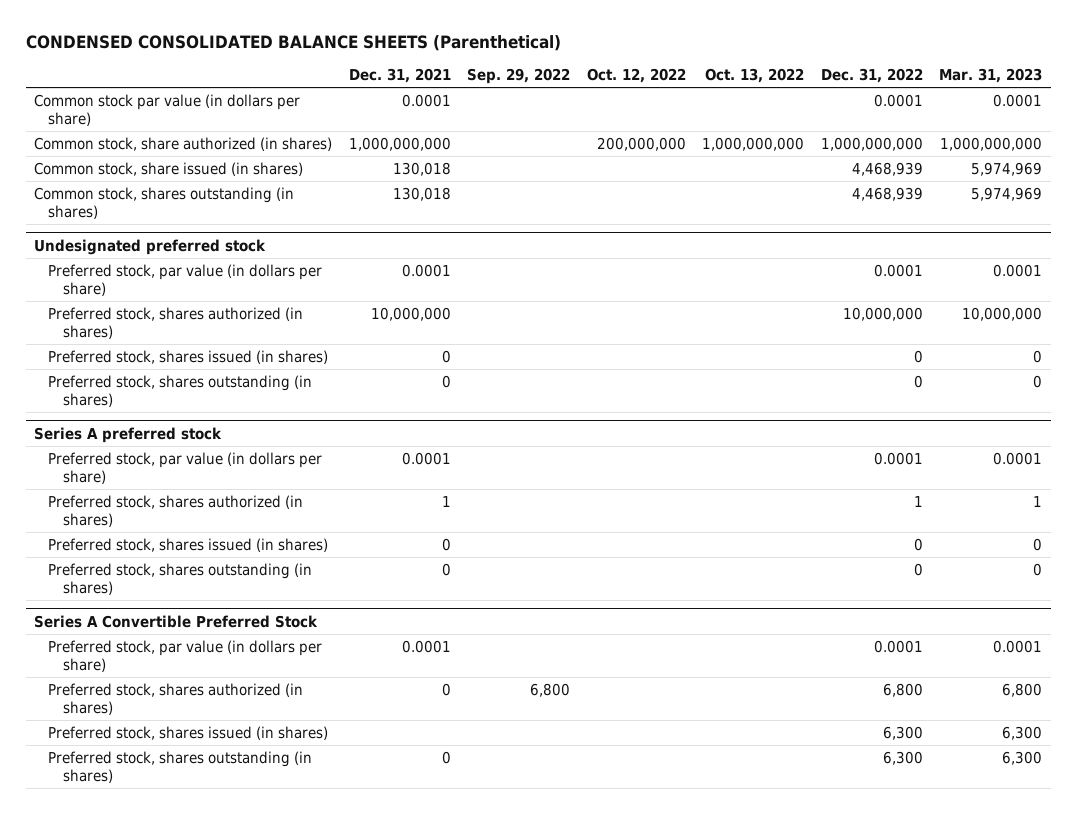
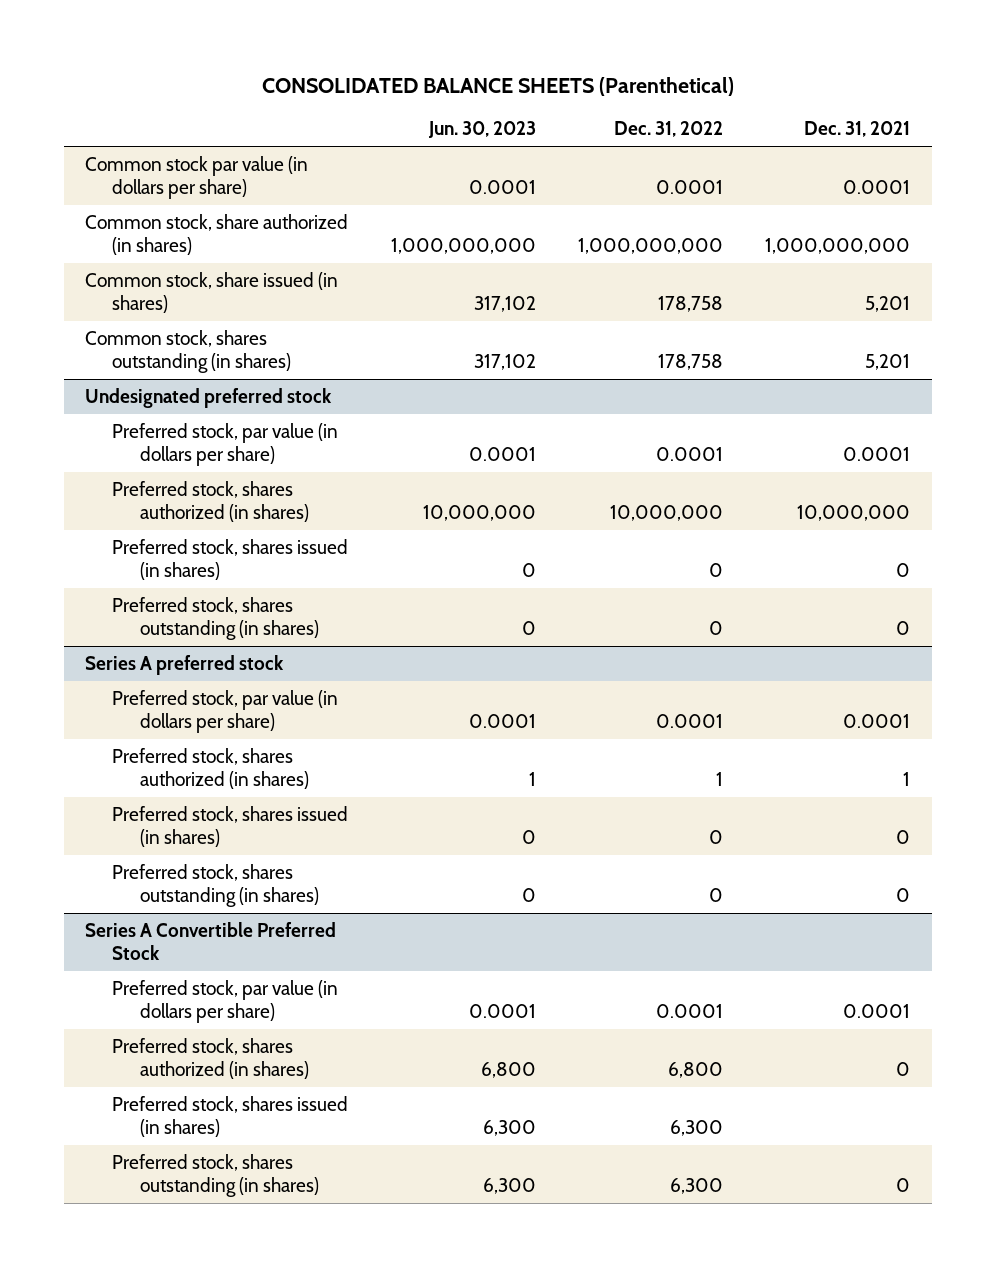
[25,35,561,52] CONDENSED CONSOLIDATED BALANCE SHEETS (Parenthetical) -> [261,76,734,96] CONSOLIDATED BALANCE SHEETS (Parenthetical)
[467,68,571,85] Sep. 29, 2022 -> none
[586,68,686,84] Oct. 12, 2022 -> none
[705,68,805,84] Oct. 13, 2022 -> none
[939,68,1043,84] Mar. 31, 2023 -> none
none -> [427,121,536,139] Jun. 30, 2023
[392,161,451,176] 130,018 -> [865,295,911,312] 5,201
[851,161,923,176] 4,468,939 -> [657,295,723,312] 178,758
[392,186,451,201] 130,018 -> [865,353,911,370] 5,201
[851,186,923,201] 4,468,939 -> [657,353,723,370] 178,758

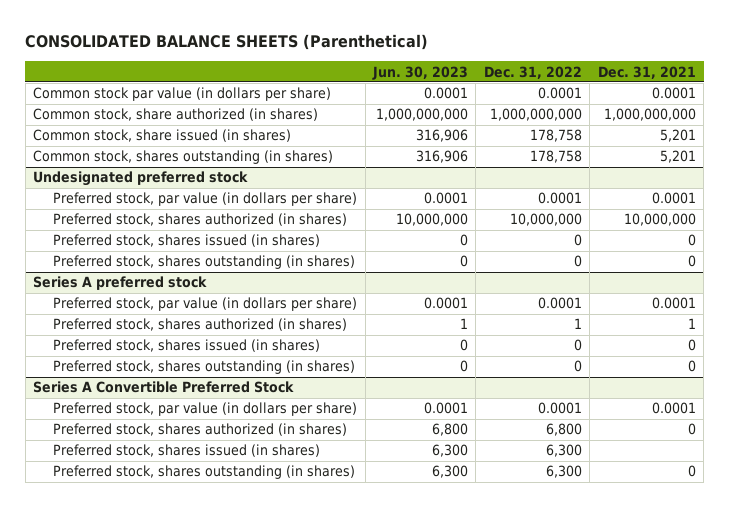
[473,295,536,312] 317,102 -> [416,129,469,143] 316,906
[473,353,536,370] 317,102 -> [416,150,469,164] 316,906

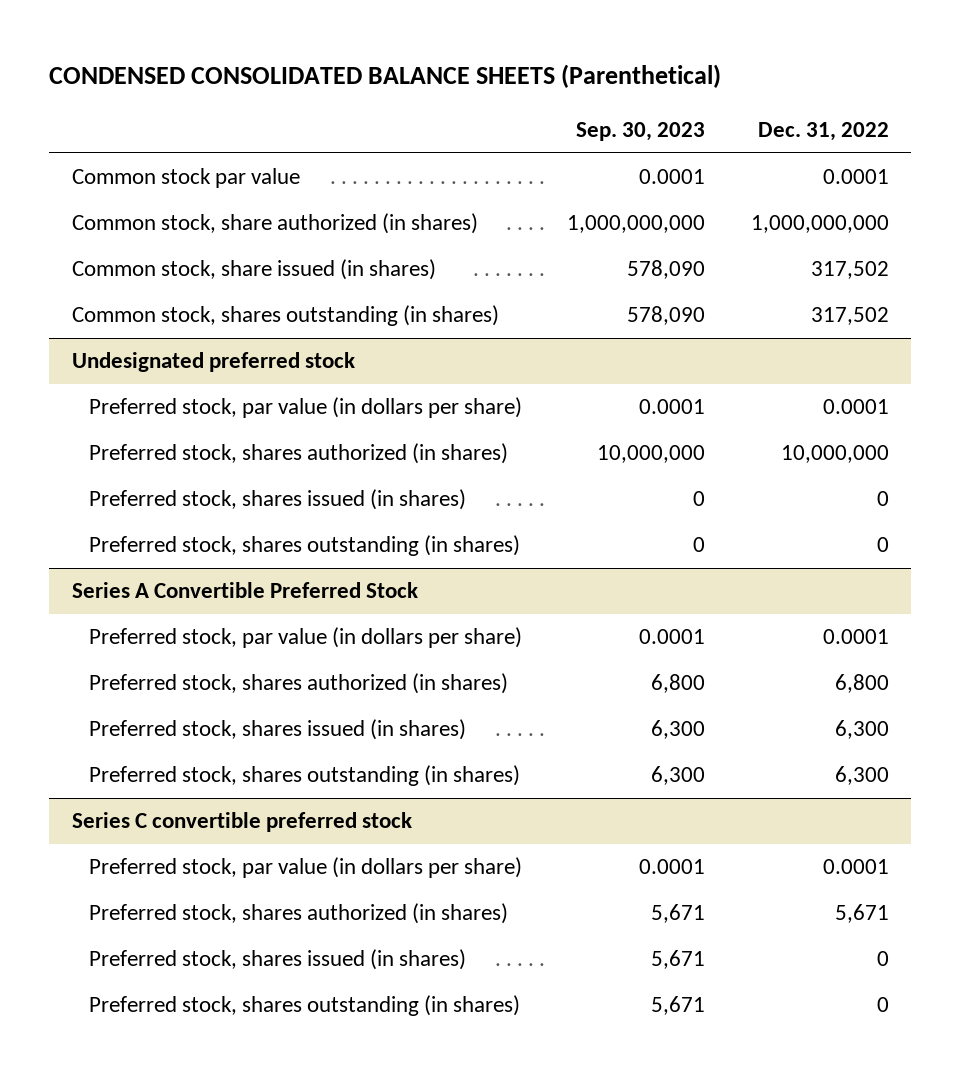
[25,34,429,51] CONSOLIDATED BALANCE SHEETS (Parenthetical) -> [49,64,722,89] CONDENSED CONSOLIDATED BALANCE SHEETS (Parenthetical)
[372,65,469,80] Jun. 30, 2023 -> none
[597,65,696,79] Dec. 31, 2021 -> none
none -> [576,122,706,142] Sep. 30, 2023
[33,87,332,102] Common stock par value (in dollars per share) -> [71,168,300,189] Common stock par value
[529,129,582,143] 178,758 -> [810,261,889,280] 317,502
[529,150,582,164] 178,758 -> [810,307,889,326] 317,502
[33,276,208,291] Series A preferred stock -> none
[53,297,358,312] Preferred stock, par value (in dollars per share) -> none
[53,318,348,332] Preferred stock, shares authorized (in shares) -> none
[53,339,321,353] Preferred stock, shares issued (in shares) -> none
[53,360,356,375] Preferred stock, shares outstanding (in shares) -> none
none -> [71,812,412,833] Series C convertible preferred stock
none -> [88,857,522,879] Preferred stock, par value (in dollars per share)
none -> [88,903,508,925] Preferred stock, shares authorized (in shares)
none -> [88,949,466,971] Preferred stock, shares issued (in shares)
none -> [88,995,520,1017] Preferred stock, shares outstanding (in shares)

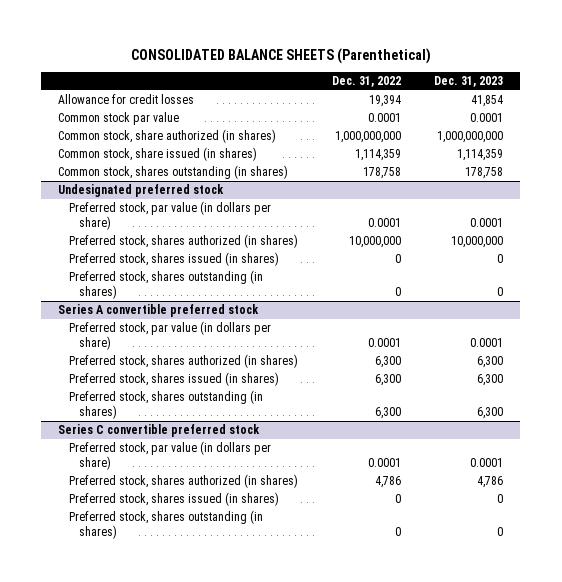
[49,64,722,89] CONDENSED CONSOLIDATED BALANCE SHEETS (Parenthetical) -> [130,47,431,64] CONSOLIDATED BALANCE SHEETS (Parenthetical)
[576,122,706,142] Sep. 30, 2023 -> none
none -> [434,76,504,88] Dec. 31, 2023
none -> [58,94,195,105] Allowance for credit losses
[810,261,889,280] 317,502 -> [354,149,401,162] 1,114,359
[810,307,889,326] 317,502 -> [362,167,401,180] 178,758
[71,582,418,599] Series A Convertible Preferred Stock -> [58,304,260,318] Series A convertible preferred stock
[834,674,889,694] 6,800 -> [374,356,401,369] 6,300
[834,904,889,924] 5,671 -> [374,476,401,489] 4,786

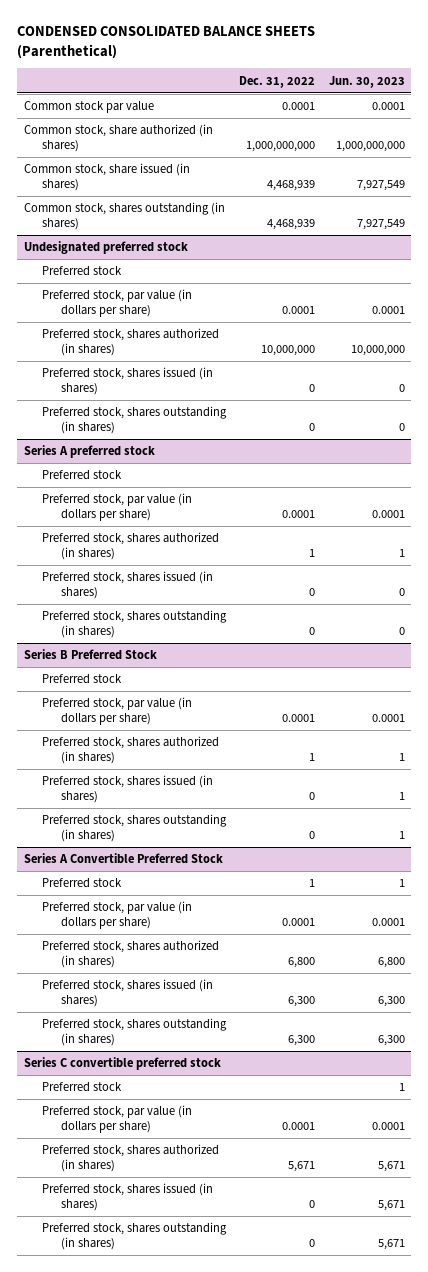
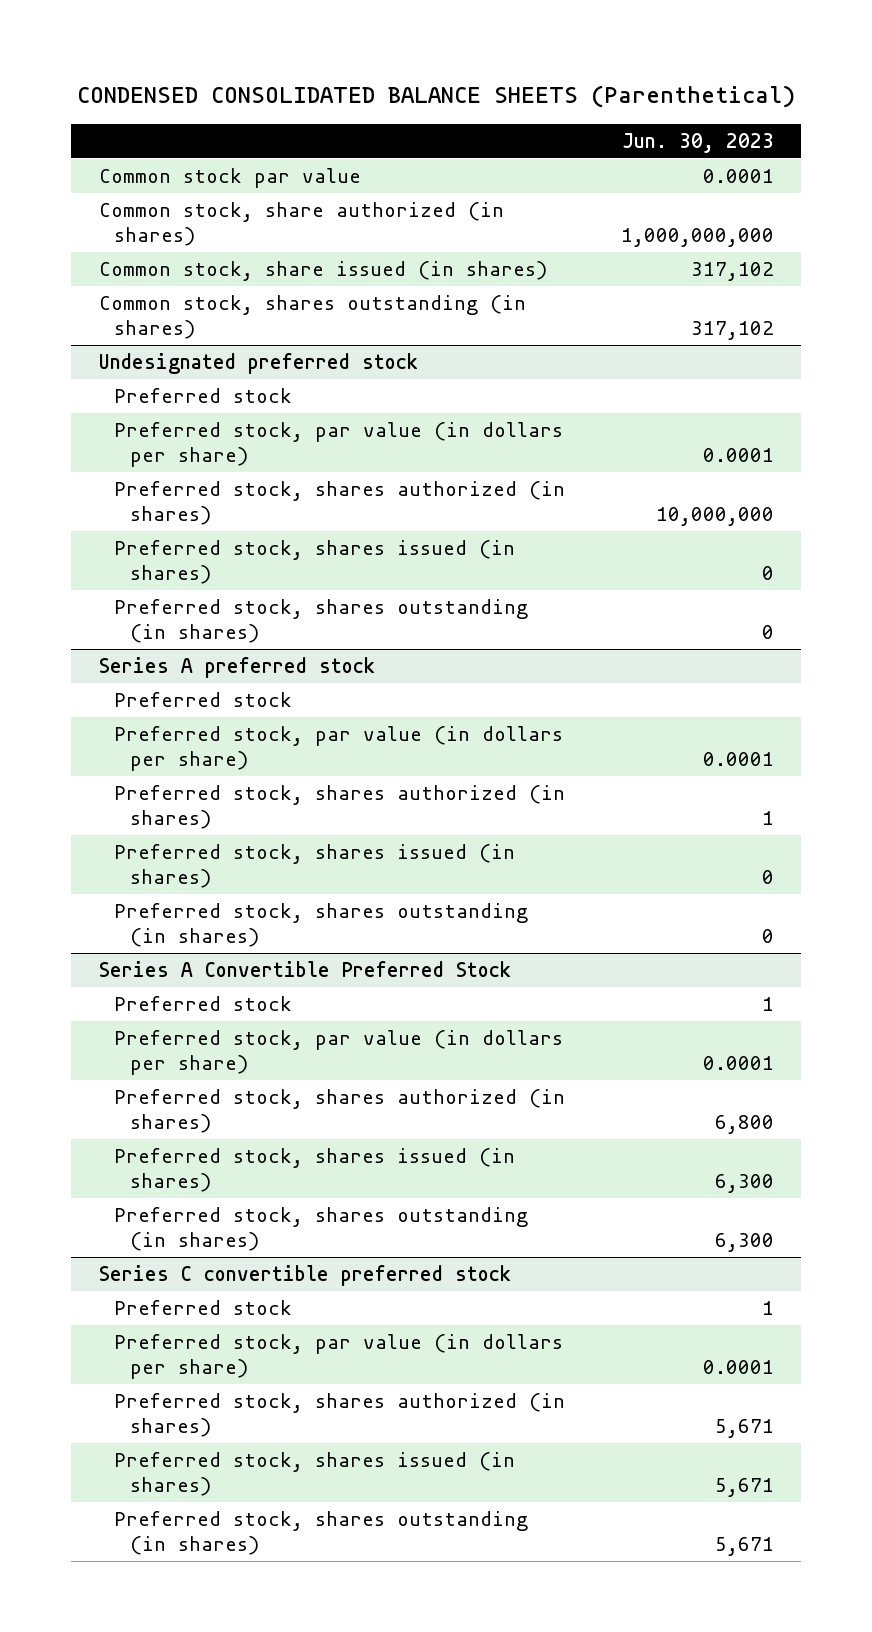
[239,75,316,88] Dec. 31, 2022 -> none
[356,179,405,191] 7,927,549 -> [690,262,774,282] 317,102
[356,218,405,230] 7,927,549 -> [690,321,774,341] 317,102
[23,649,157,661] Series B Preferred Stock -> none
[42,674,123,685] Preferred stock -> none
[42,697,193,725] Preferred stock, par value (in dollars per share) -> none
[42,736,220,764] Preferred stock, shares authorized (in shares) -> none
[42,775,214,803] Preferred stock, shares issued (in shares) -> none
[42,814,228,842] Preferred stock, shares outstanding (in shares) -> none

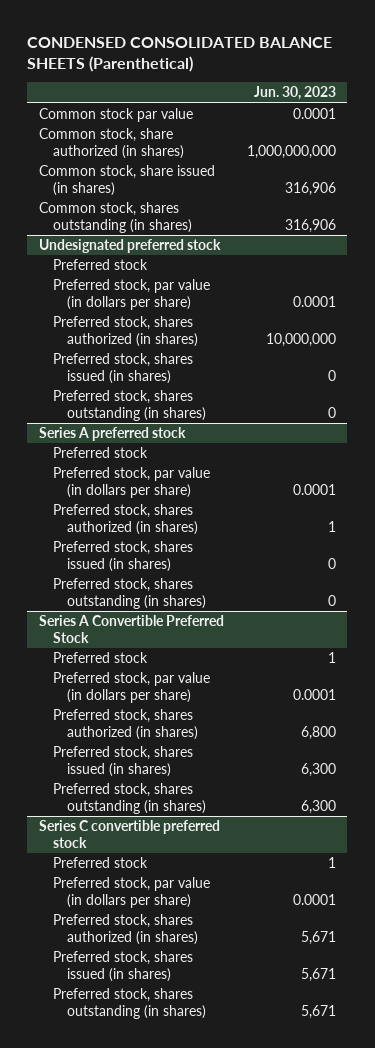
[690,262,774,282] 317,102 -> [284,181,336,196] 316,906
[690,321,774,341] 317,102 -> [284,218,336,233] 316,906

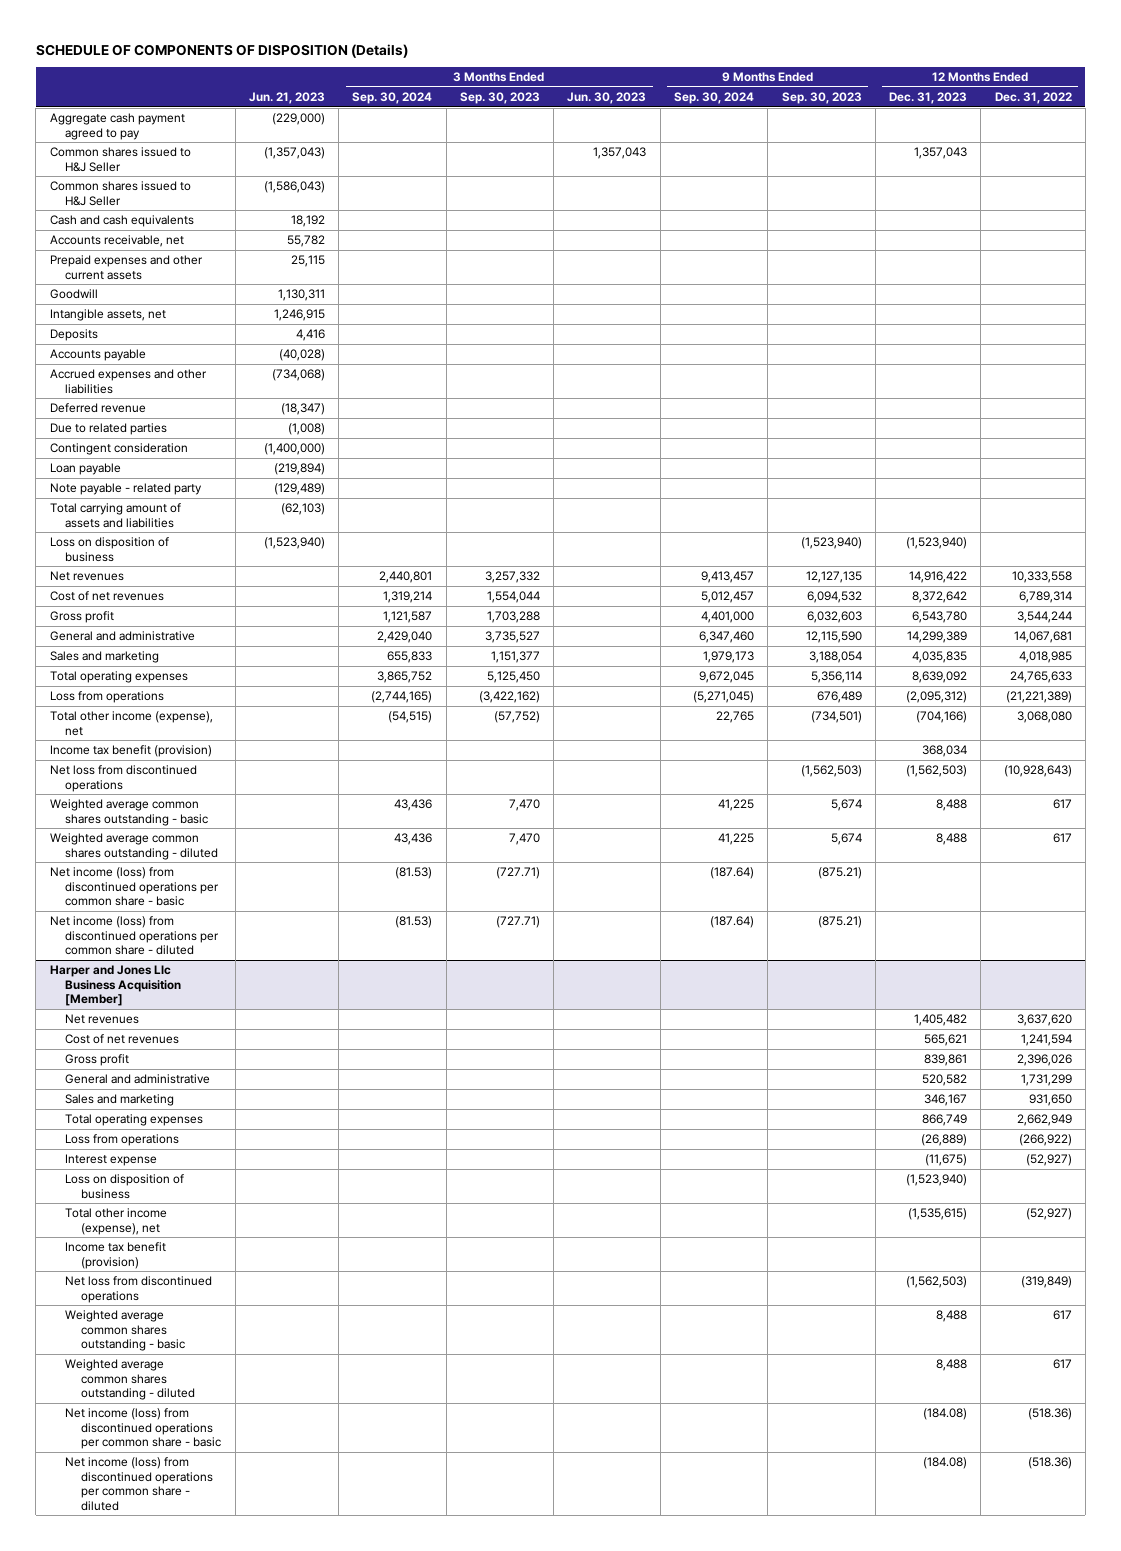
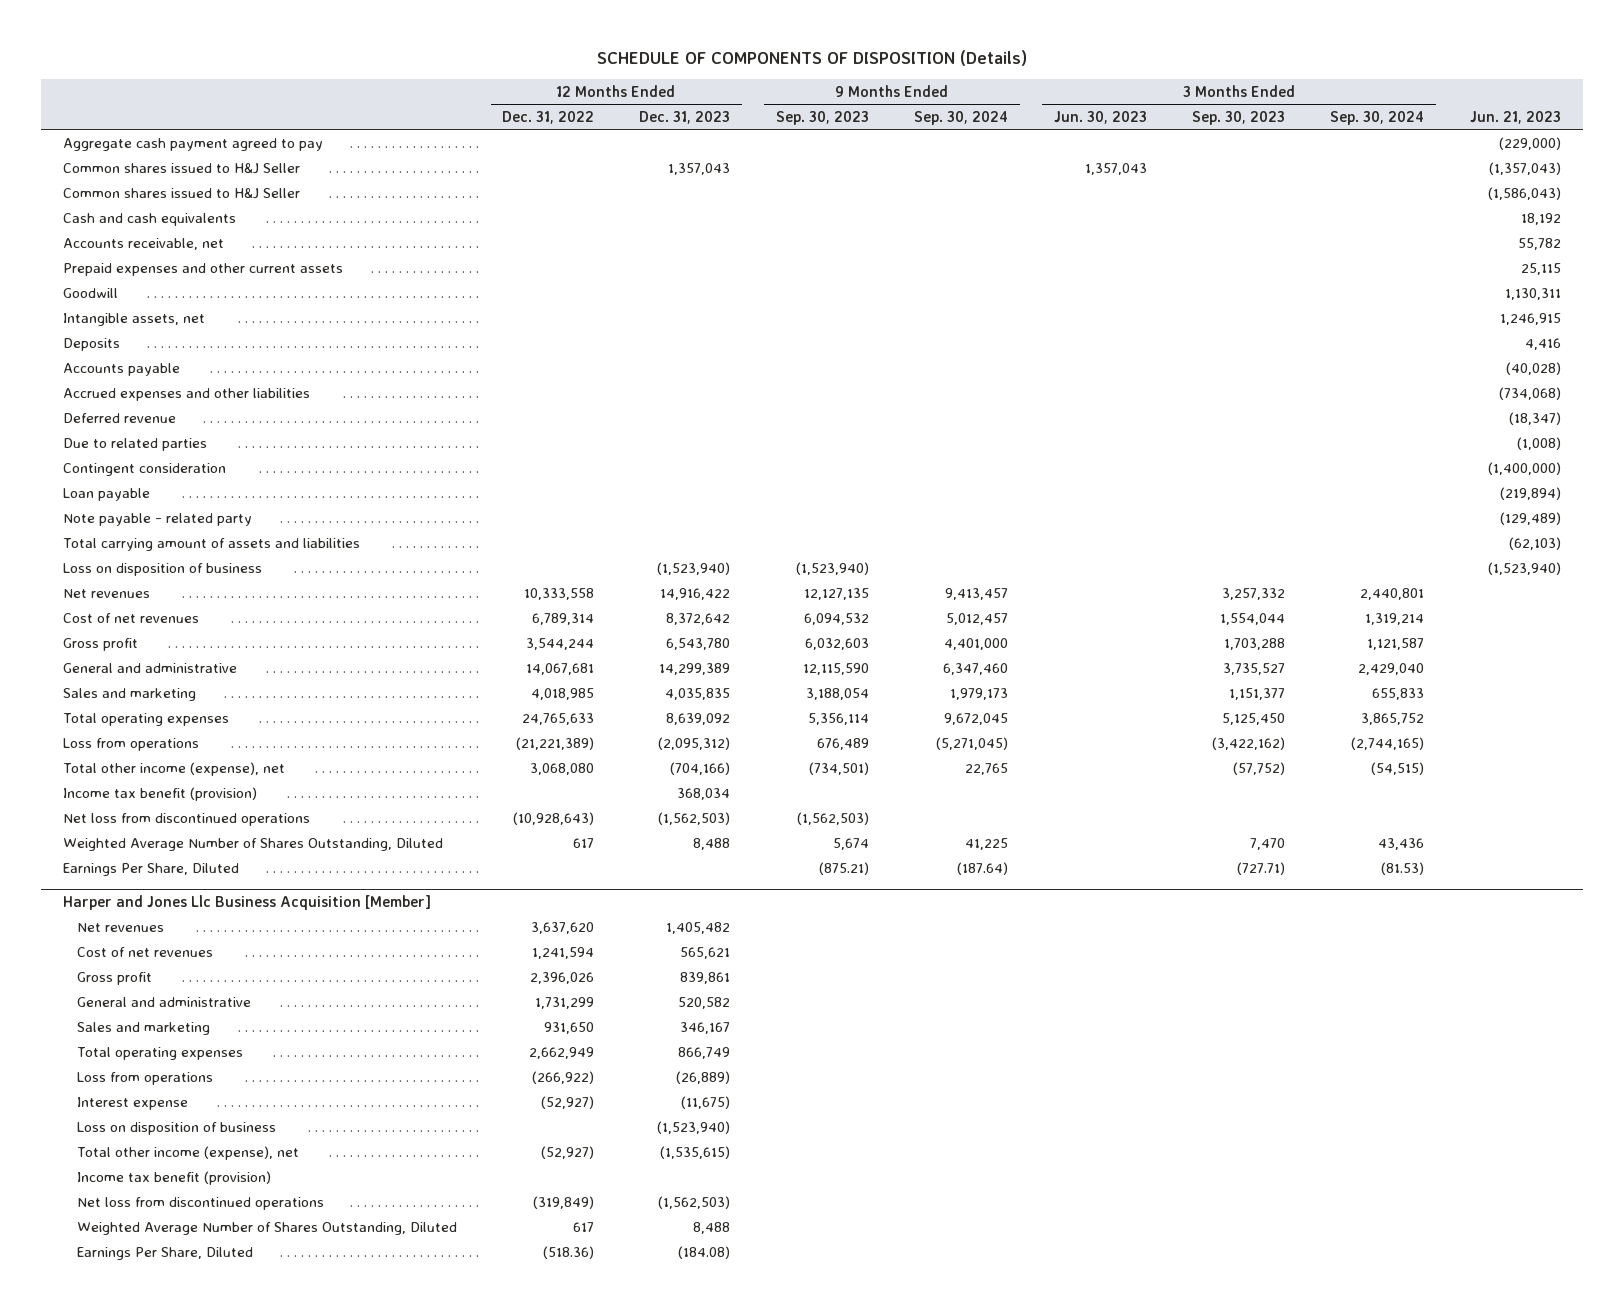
[49,799,209,826] Weighted average common shares outstanding - basic -> none
[49,867,220,907] Net income (loss) from discontinued operations per common share - basic -> none
[49,833,219,860] Weighted average common shares outstanding - diluted -> [63,837,444,851] Weighted Average Number of Shares Outstanding, Diluted
[49,916,220,956] Net income (loss) from discontinued operations per common share - diluted -> [63,862,240,876] Earnings Per Share, Diluted
[65,1310,186,1352] Weighted average common shares outstanding - basic -> none
[65,1408,222,1450] Net income (loss) from discontinued operations per common share - basic -> none
[65,1359,196,1401] Weighted average common shares outstanding - diluted -> [76,1221,457,1235] Weighted Average Number of Shares Outstanding, Diluted
[65,1457,214,1511] Net income (loss) from discontinued operations per common share - diluted -> [76,1246,253,1260] Earnings Per Share, Diluted

